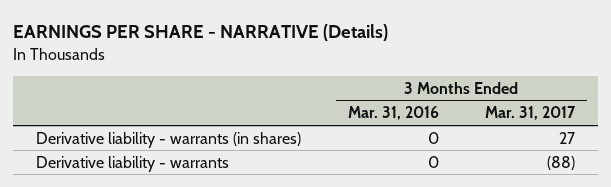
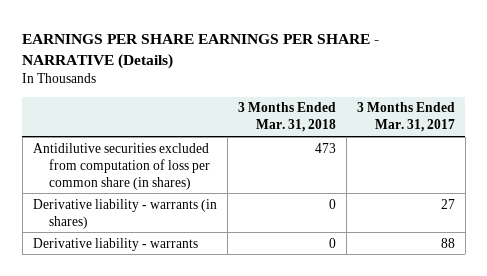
[12,24,388,42] EARNINGS PER SHARE - NARRATIVE (Details) -> [22,33,380,69] EARNINGS PER SHARE EARNINGS PER SHARE - NARRATIVE (Details)
[347,106,439,121] Mar. 31, 2016 -> none
none -> [237,102,336,133] 3 Months Ended Mar. 31, 2018
none -> [32,142,211,190] Antidilutive securities excluded from computation of loss per common share (in shares)
[547,155,576,170] (88) -> [440,237,455,248] 88

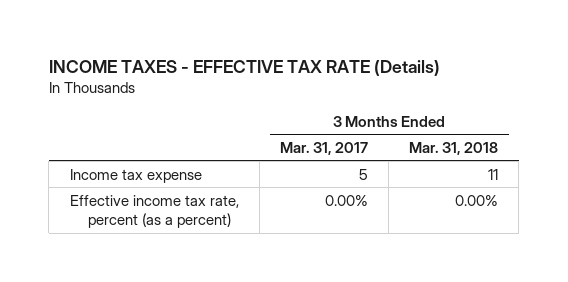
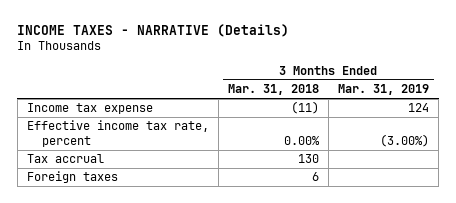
[48,59,440,76] INCOME TAXES - EFFECTIVE TAX RATE (Details) -> [17,23,290,37] INCOME TAXES - NARRATIVE (Details)
[279,141,368,155] Mar. 31, 2017 -> none
none -> [337,84,429,96] Mar. 31, 2019
[488,168,499,180] 11 -> [290,101,319,115] (11)
[69,194,239,229] Effective income tax rate, percent (as a percent) -> [26,120,209,147] Effective income tax rate, percent
none -> [26,154,104,164] Tax accrual
none -> [26,171,118,184] Foreign taxes

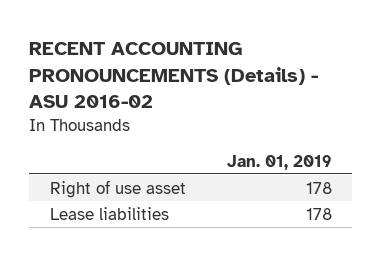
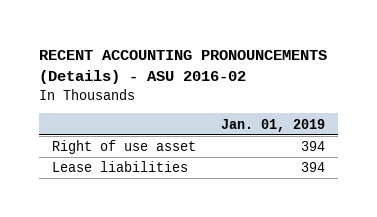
[305,181,332,194] 178 -> [301,141,326,152] 394
[305,207,332,220] 178 -> [301,162,326,173] 394

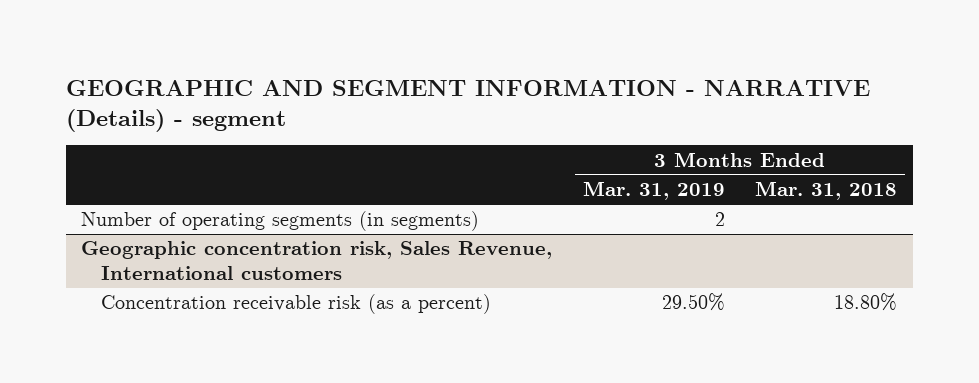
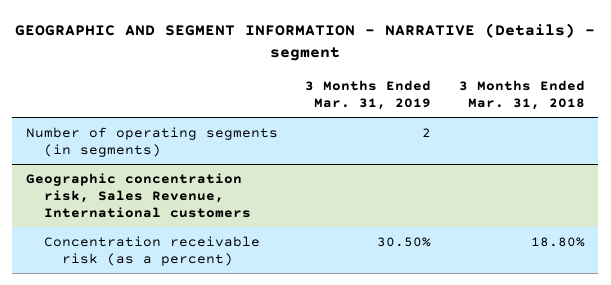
[661,293,725,312] 29.50% -> [377,236,432,247] 30.50%

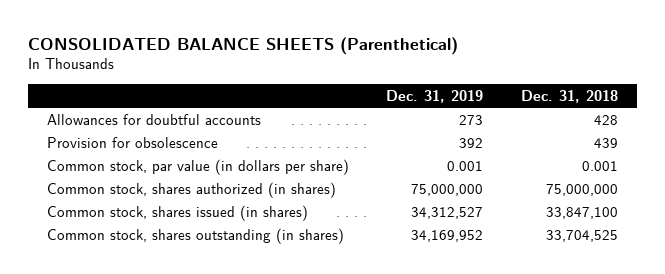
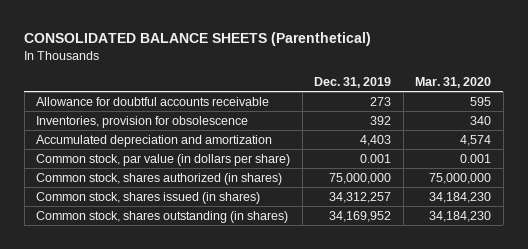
[521,89,619,103] Dec. 31, 2018 -> none
none -> [415,77,492,89] Mar. 31, 2020
[46,113,261,125] Allowances for doubtful accounts -> [36,96,270,106] Allowance for doubtful accounts receivable
[46,136,218,148] Provision for obsolescence -> [36,115,249,128] Inventories, provision for obsolescence
none -> [36,134,273,147] Accumulated depreciation and amortization
[411,206,484,219] 34,312,527 -> [329,191,392,203] 34,312,257

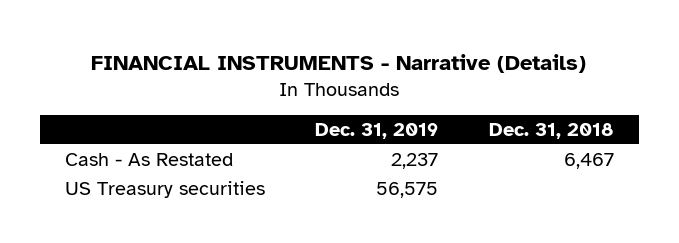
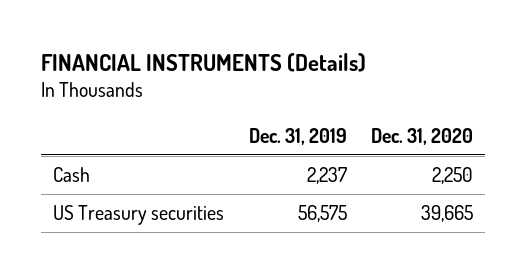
[91,54,587,74] FINANCIAL INSTRUMENTS - Narrative (Details) -> [41,53,367,73] FINANCIAL INSTRUMENTS (Details)
[488,123,614,140] Dec. 31, 2018 -> none
none -> [370,127,473,145] Dec. 31, 2020
[65,152,234,166] Cash - As Restated -> [53,167,91,183] Cash

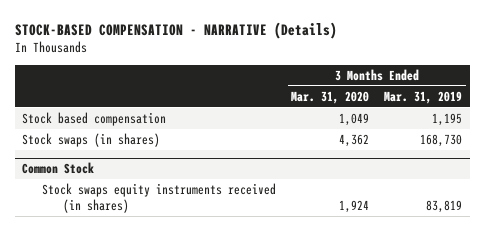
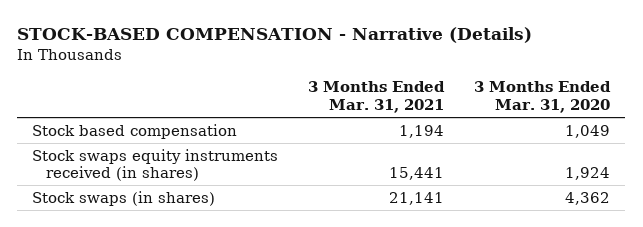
[14,21,337,39] STOCK-BASED COMPENSATION - NARRATIVE (Details) -> [17,27,533,44] STOCK-BASED COMPENSATION - Narrative (Details)
[384,90,463,104] Mar. 31, 2019 -> none
none -> [308,81,446,114] 3 Months Ended Mar. 31, 2021
[22,162,95,175] Common Stock -> none
[22,132,161,147] Stock swaps (in shares) -> [32,190,216,206] Stock swaps (in shares)

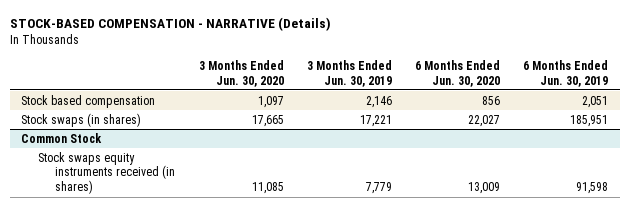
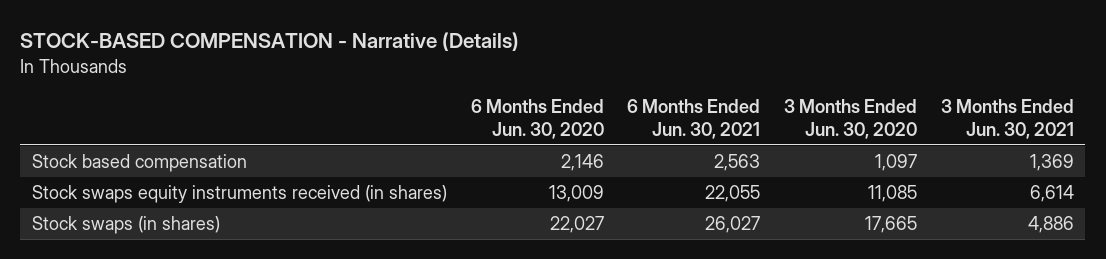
[9,17,331,32] STOCK-BASED COMPENSATION - NARRATIVE (Details) -> [20,32,520,52] STOCK-BASED COMPENSATION - Narrative (Details)
[306,59,392,87] 3 Months Ended Jun. 30, 2019 -> none
[523,59,609,87] 6 Months Ended Jun. 30, 2019 -> none
none -> [627,98,761,139] 6 Months Ended Jun. 30, 2021
none -> [940,98,1074,139] 3 Months Ended Jun. 30, 2021
[21,132,103,143] Common Stock -> none
[482,95,501,105] 856 -> [560,154,604,172] 2,146
[21,112,142,127] Stock swaps (in shares) -> [32,216,221,235] Stock swaps (in shares)

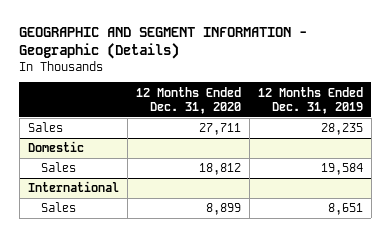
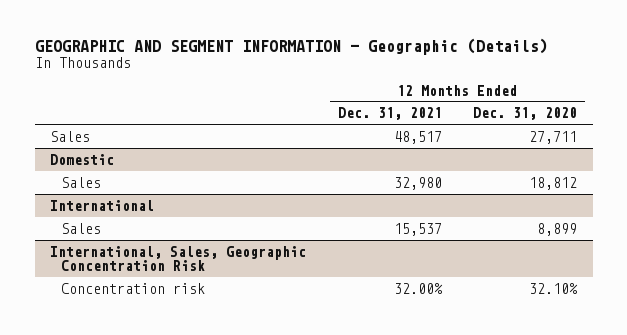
[257,86,363,114] 12 Months Ended Dec. 31, 2019 -> none
none -> [337,107,442,121] Dec. 31, 2021
none -> [50,245,307,271] International, Sales, Geographic Concentration Risk
none -> [61,282,206,294] Concentration risk

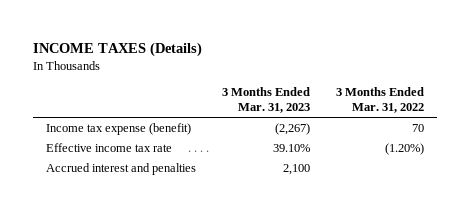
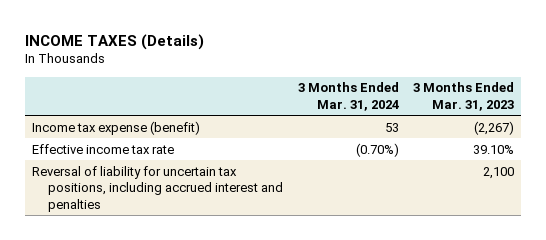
[336,87,425,114] 3 Months Ended Mar. 31, 2022 -> none
none -> [297,82,399,111] 3 Months Ended Mar. 31, 2024
[46,163,197,176] Accrued interest and penalties -> none
none -> [32,165,284,212] Reversal of liability for uncertain tax positions, including accrued interest and penalties

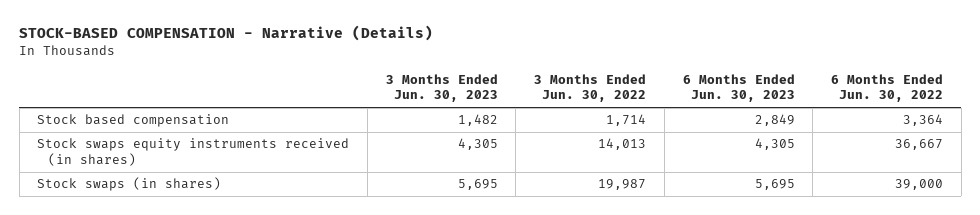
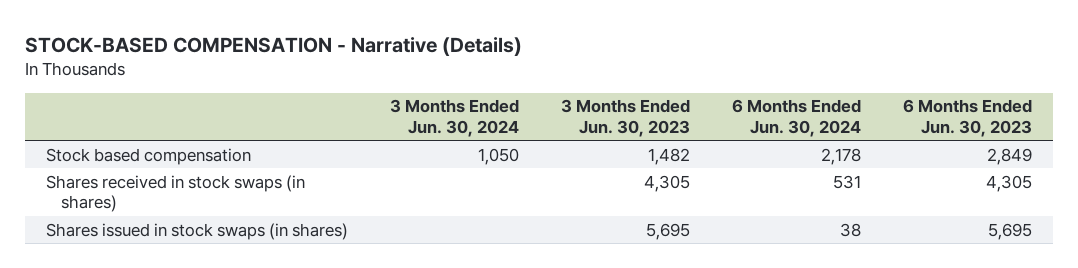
[534,73,647,103] 3 Months Ended Jun. 30, 2022 -> none
[830,73,943,103] 6 Months Ended Jun. 30, 2022 -> none
none -> [390,99,520,138] 3 Months Ended Jun. 30, 2024
none -> [732,99,862,138] 6 Months Ended Jun. 30, 2024
[37,138,350,167] Stock swaps equity instruments received (in shares) -> [46,174,306,213] Shares received in stock swaps (in shares)
[37,177,222,192] Stock swaps (in shares) -> [46,222,349,240] Shares issued in stock swaps (in shares)

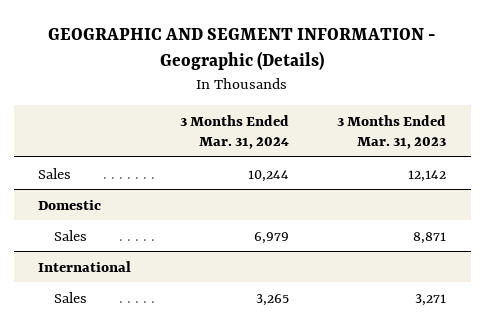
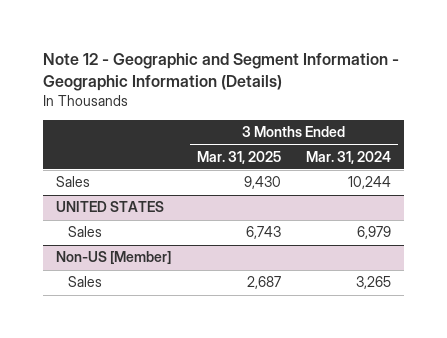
[48,27,437,70] GEOGRAPHIC AND SEGMENT INFORMATION - Geographic (Details) -> [43,53,400,91] Note 12 - Geographic and Segment Information - Geographic Information (Details)
[337,114,447,150] 3 Months Ended Mar. 31, 2023 -> none
none -> [196,150,281,164] Mar. 31, 2025
[37,199,101,210] Domestic -> [56,201,165,213] UNITED STATES
[37,260,131,272] International -> [56,251,172,265] Non-US [Member]

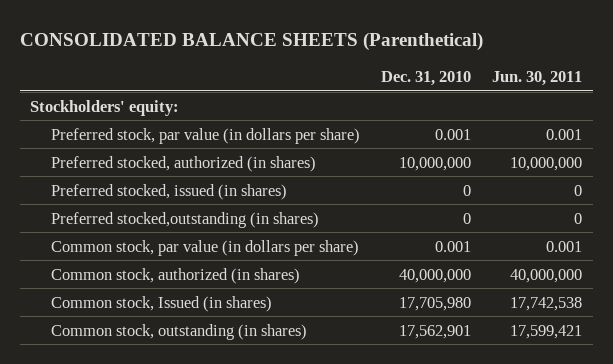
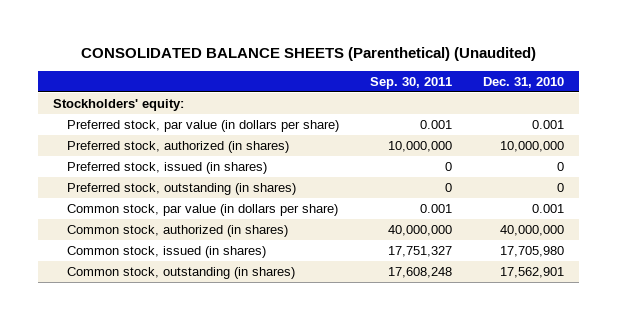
[19,31,483,51] CONSOLIDATED BALANCE SHEETS (Parenthetical) -> [80,47,536,62] CONSOLIDATED BALANCE SHEETS (Parenthetical) (Unaudited)
[492,70,583,86] Jun. 30, 2011 -> none
none -> [370,76,453,89] Sep. 30, 2011
[51,155,317,172] Preferred stocked, authorized (in shares) -> [67,140,290,153] Preferred stock, authorized (in shares)
[51,183,288,200] Preferred stocked, issued (in shares) -> [67,161,268,174] Preferred stock, issued (in shares)
[51,211,320,228] Preferred stocked,outstanding (in shares) -> [67,182,297,195] Preferred stock, outstanding (in shares)
[51,295,273,312] Common stock, Issued (in shares) -> [67,245,267,258] Common stock, issued (in shares)

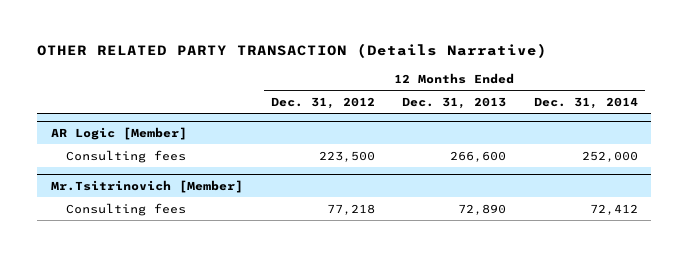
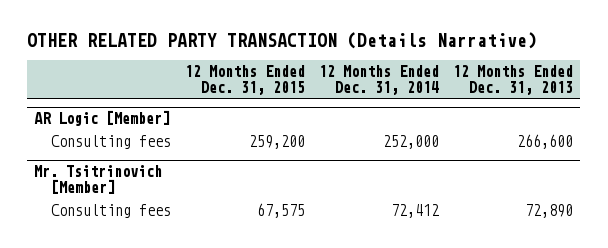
[270,96,375,109] Dec. 31, 2012 -> none
none -> [185,64,306,95] 12 Months Ended Dec. 31, 2015
[51,179,244,193] Mr.Tsitrinovich [Member] -> [34,165,163,195] Mr. Tsitrinovich [Member]

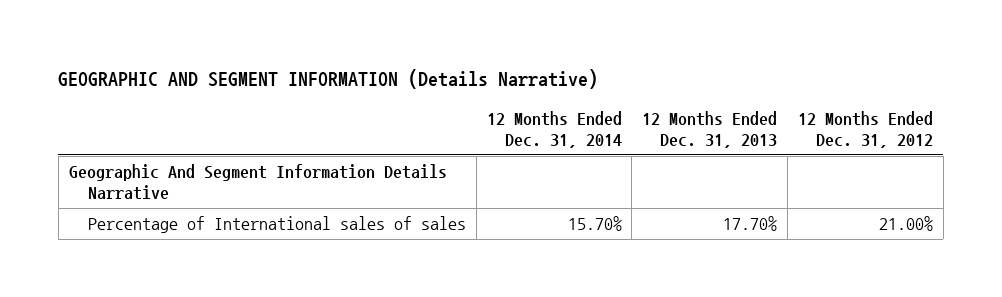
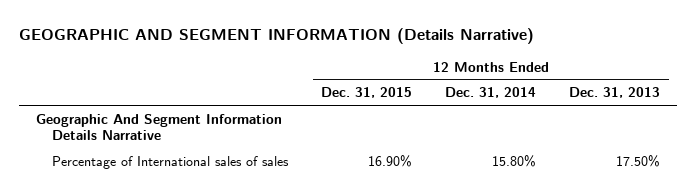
[798,111,934,148] 12 Months Ended Dec. 31, 2012 -> none
none -> [321,87,413,99] Dec. 31, 2015
[567,216,622,232] 15.70% -> [492,154,537,167] 15.80%
[723,216,778,232] 17.70% -> [616,154,661,167] 17.50%

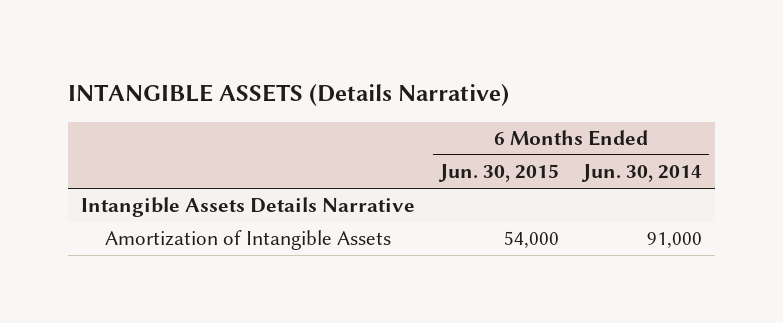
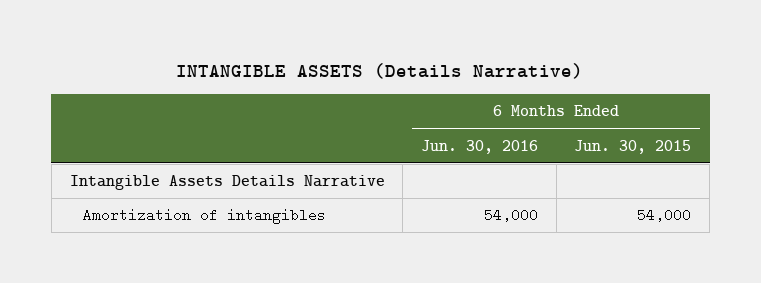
[581,164,703,183] Jun. 30, 2014 -> none
none -> [420,139,538,154] Jun. 30, 2016
[104,230,391,251] Amortization of Intangible Assets -> [83,208,327,225] Amortization of intangibles

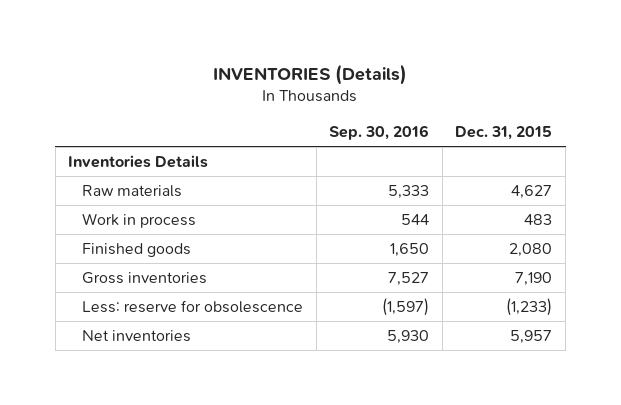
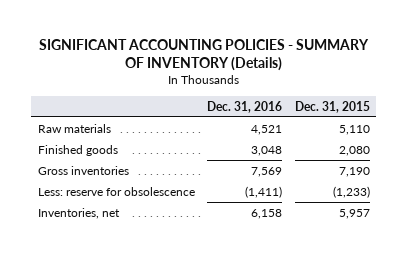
[213,63,408,85] INVENTORIES (Details) -> [38,38,369,72] SIGNIFICANT ACCOUNTING POLICIES - SUMMARY OF INVENTORY (Details)
[329,125,430,141] Sep. 30, 2016 -> none
none -> [207,100,283,113] Dec. 31, 2016
[68,155,209,169] Inventories Details -> none
[82,213,197,229] Work in process -> none
[511,185,553,200] 4,627 -> [338,124,370,135] 5,110
[82,330,192,343] Net inventories -> [37,207,120,219] Inventories, net

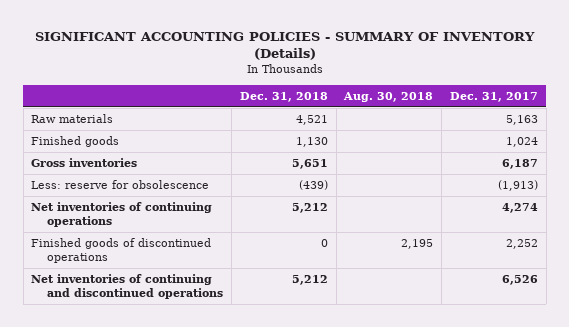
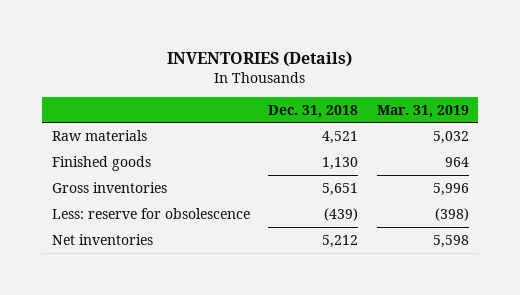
[34,31,535,61] SIGNIFICANT ACCOUNTING POLICIES - SUMMARY OF INVENTORY (Details) -> [167,50,353,67] INVENTORIES (Details)
[343,91,434,102] Aug. 30, 2018 -> none
[449,91,538,102] Dec. 31, 2017 -> none
none -> [376,104,469,118] Mar. 31, 2019
[31,238,212,263] Finished goods of discontinued operations -> none
[31,274,224,299] Net inventories of continuing and discontinued operations -> none
[31,202,213,227] Net inventories of continuing operations -> [51,233,153,245] Net inventories

